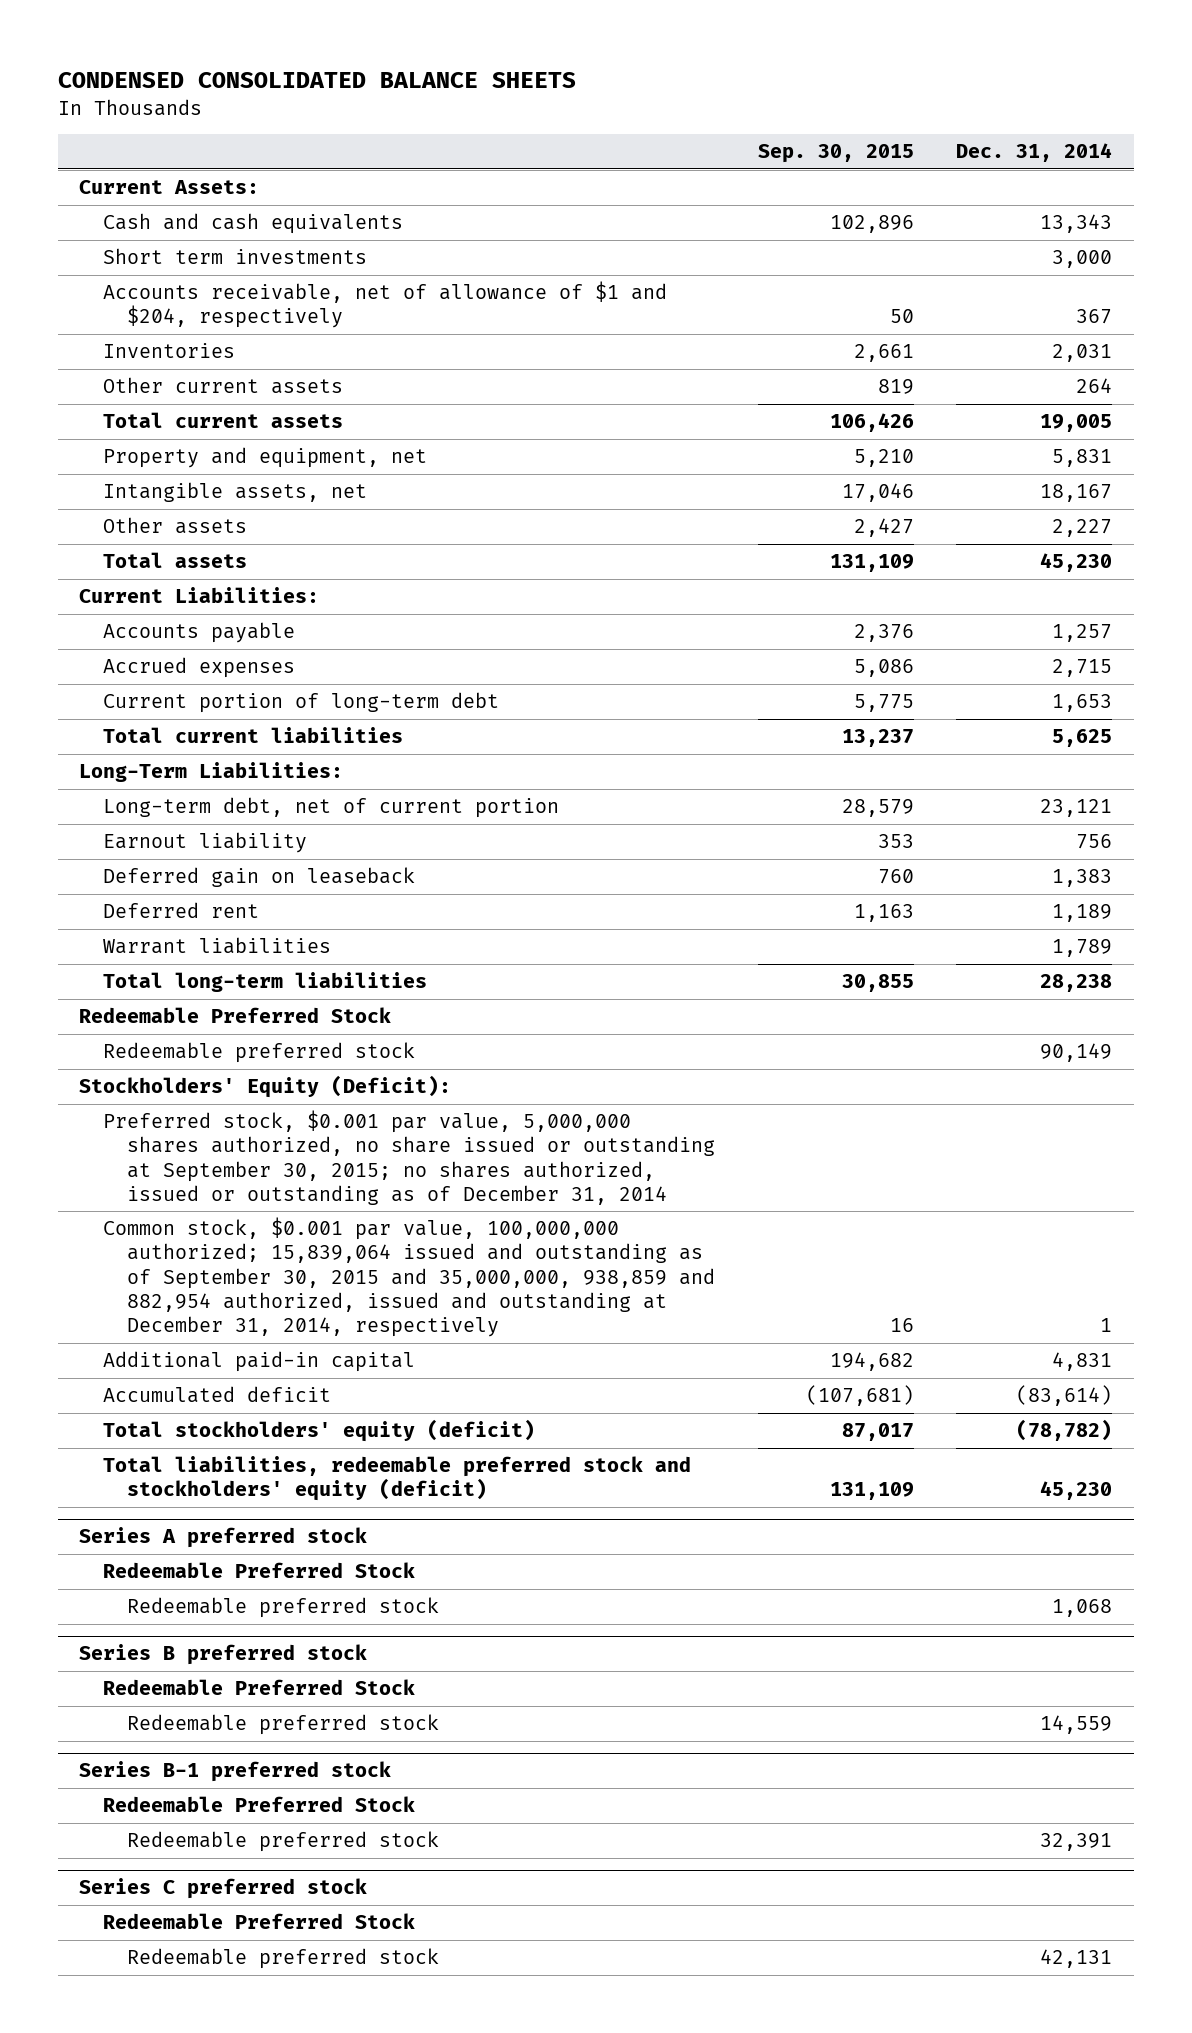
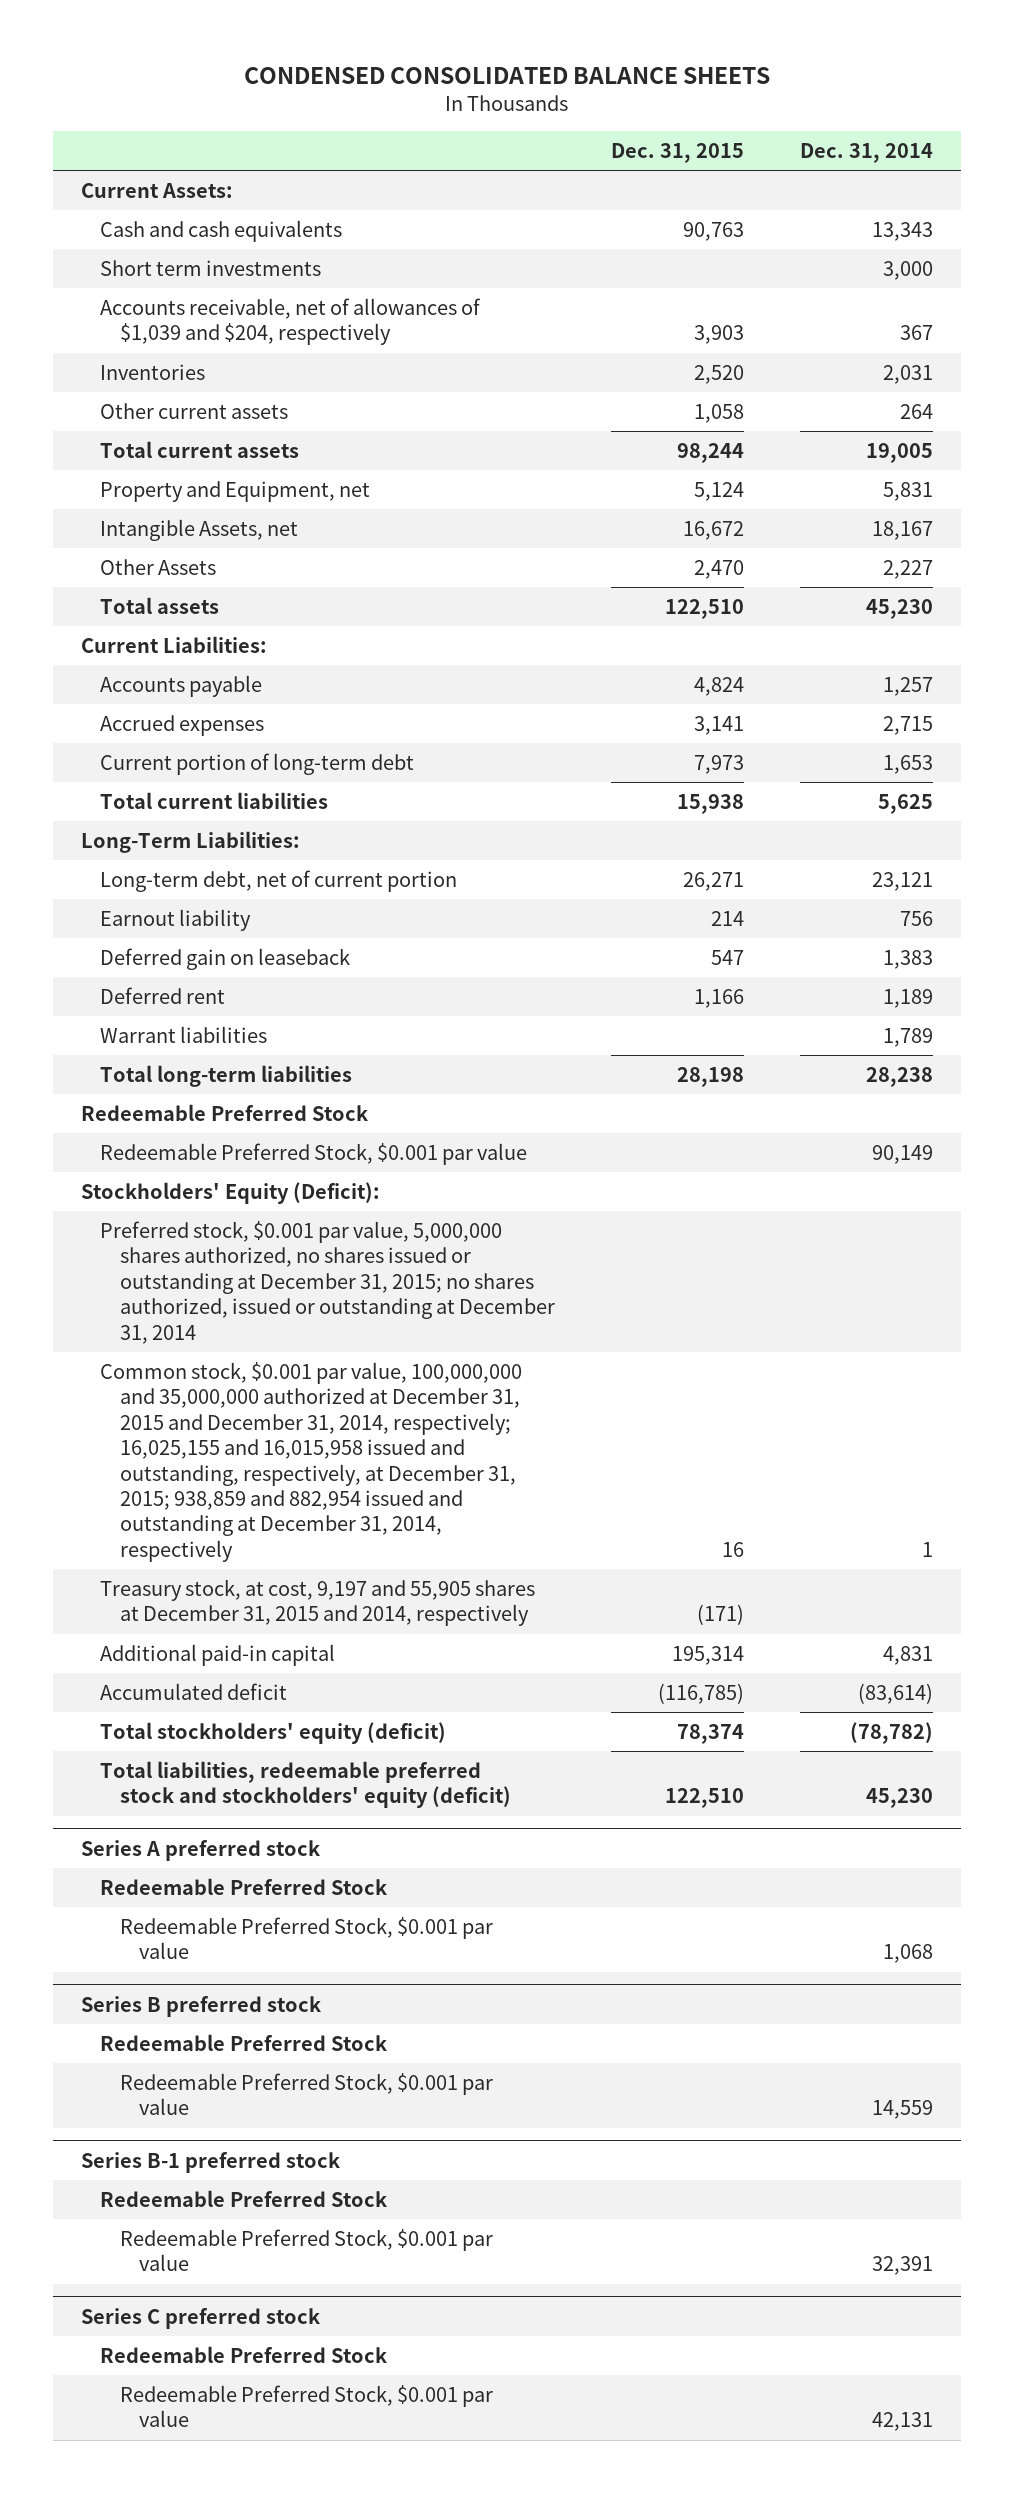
[757,144,914,164] Sep. 30, 2015 -> none
none -> [611,143,745,164] Dec. 31, 2015
[103,281,668,329] Accounts receivable, net of allowance of $1 and $204, respectively -> [100,297,482,346] Accounts receivable, net of allowances of $1,039 and $204, respectively
[103,447,428,469] Property and equipment, net -> [100,480,371,502] Property and Equipment, net
[103,482,368,503] Intangible assets, net -> [100,518,299,541] Intangible Assets, net
[103,517,248,535] Other assets -> [100,558,217,575] Other Assets
[103,1042,416,1064] Redeemable preferred stock -> [100,1142,528,1165] Redeemable Preferred Stock, $0.001 par value
[103,1110,716,1205] Preferred stock, $0.001 par value, 5,000,000 shares authorized, no share issued or outstanding at September 30, 2015; no shares authorized, issued or outstanding as of December 31, 2014 -> [100,1220,555,1344] Preferred stock, $0.001 par value, 5,000,000 shares authorized, no shares issued or outstanding at December 31, 2015; no shares authorized, issued or outstanding at December 31, 2014
[103,1217,716,1338] Common stock, $0.001 par value, 100,000,000 authorized; 15,839,064 issued and outstanding as of September 30, 2015 and 35,000,000, 938,859 and 882,954 authorized, issued and outstanding at December 31, 2014, respectively -> [100,1361,523,1562] Common stock, $0.001 par value, 100,000,000 and 35,000,000 authorized at December 31, 2015 and December 31, 2014, respectively; 16,025,155 and 16,015,958 issued and outstanding, respectively, at December 31, 2015; 938,859 and 882,954 issued and outstanding at December 31, 2014, respectively
none -> [100,1578,536,1627] Treasury stock, at cost, 9,197 and 55,905 shares at December 31, 2015 and 2014, respectively
[127,1597,440,1619] Redeemable preferred stock -> [119,1916,493,1960] Redeemable Preferred Stock, $0.001 par value
[127,1714,440,1736] Redeemable preferred stock -> [119,2072,493,2116] Redeemable Preferred Stock, $0.001 par value
[127,1831,440,1853] Redeemable preferred stock -> [119,2228,493,2272] Redeemable Preferred Stock, $0.001 par value
[127,1948,440,1970] Redeemable preferred stock -> [119,2384,493,2428] Redeemable Preferred Stock, $0.001 par value

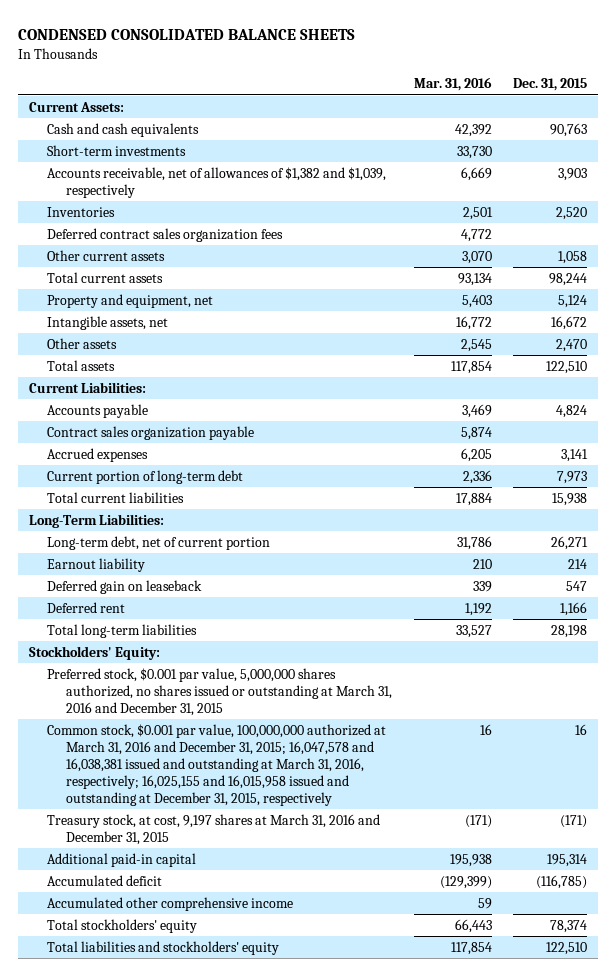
[800,143,934,164] Dec. 31, 2014 -> none
none -> [413,77,492,92] Mar. 31, 2016
[100,259,322,276] Short term investments -> [47,144,187,156] Short-term investments
[100,297,482,346] Accounts receivable, net of allowances of $1,039 and $204, respectively -> [47,166,387,198] Accounts receivable, net of allowances of $1,382 and $1,039, respectively
none -> [47,227,284,242] Deferred contract sales organization fees
[100,480,371,502] Property and Equipment, net -> [47,293,214,308] Property and equipment, net
[100,518,299,541] Intangible Assets, net -> [47,315,169,330] Intangible assets, net
[100,558,217,575] Other Assets -> [47,337,118,349] Other assets
none -> [47,425,255,440] Contract sales organization payable
[100,1025,268,1043] Warrant liabilities -> none
[81,1103,369,1121] Redeemable Preferred Stock -> none
[100,1142,528,1165] Redeemable Preferred Stock, $0.001 par value -> none
[81,1181,381,1204] Stockholders' Equity (Deficit): -> [29,645,161,660] Stockholders' Equity:
[100,1220,555,1344] Preferred stock, $0.001 par value, 5,000,000 shares authorized, no shares issued or outstanding at December 31, 2015; no shares authorized, issued or outstanding at December 31, 2014 -> [47,667,392,716] Preferred stock, $0.001 par value, 5,000,000 shares authorized, no shares issued or outstanding at March 31, 2016 and December 31, 2015
[100,1361,523,1562] Common stock, $0.001 par value, 100,000,000 and 35,000,000 authorized at December 31, 2015 and December 31, 2014, respectively; 16,025,155 and 16,015,958 issued and outstanding, respectively, at December 31, 2015; 938,859 and 882,954 issued and outstanding at December 31, 2014, respectively -> [47,723,387,806] Common stock, $0.001 par value, 100,000,000 authorized at March 31, 2016 and December 31, 2015; 16,047,578 and 16,038,381 issued and outstanding at March 31, 2016, respectively; 16,025,155 and 16,015,958 issued and outstanding at December 31, 2015, respectively
[100,1578,536,1627] Treasury stock, at cost, 9,197 and 55,905 shares at December 31, 2015 and 2014, respectively -> [47,813,381,845] Treasury stock, at cost, 9,197 shares at March 31, 2016 and December 31, 2015
[81,1839,321,1861] Series A preferred stock -> none
[100,1877,388,1895] Redeemable Preferred Stock -> none
[119,1916,493,1960] Redeemable Preferred Stock, $0.001 par value -> none
[81,1995,322,2017] Series B preferred stock -> none
[100,2033,388,2051] Redeemable Preferred Stock -> none
[119,2072,493,2116] Redeemable Preferred Stock, $0.001 par value -> none
[81,2151,341,2173] Series B-1 preferred stock -> none
[100,2189,388,2207] Redeemable Preferred Stock -> none
[119,2228,493,2272] Redeemable Preferred Stock, $0.001 par value -> none
[81,2307,321,2329] Series C preferred stock -> none
[100,2345,388,2363] Redeemable Preferred Stock -> none
[119,2384,493,2428] Redeemable Preferred Stock, $0.001 par value -> none
none -> [47,896,294,911] Accumulated other comprehensive income
[100,1721,447,1744] Total stockholders' equity (deficit) -> [47,918,198,933] Total stockholders' equity
[100,1760,511,1809] Total liabilities, redeemable preferred stock and stockholders' equity (deficit) -> [47,940,280,955] Total liabilities and stockholders' equity

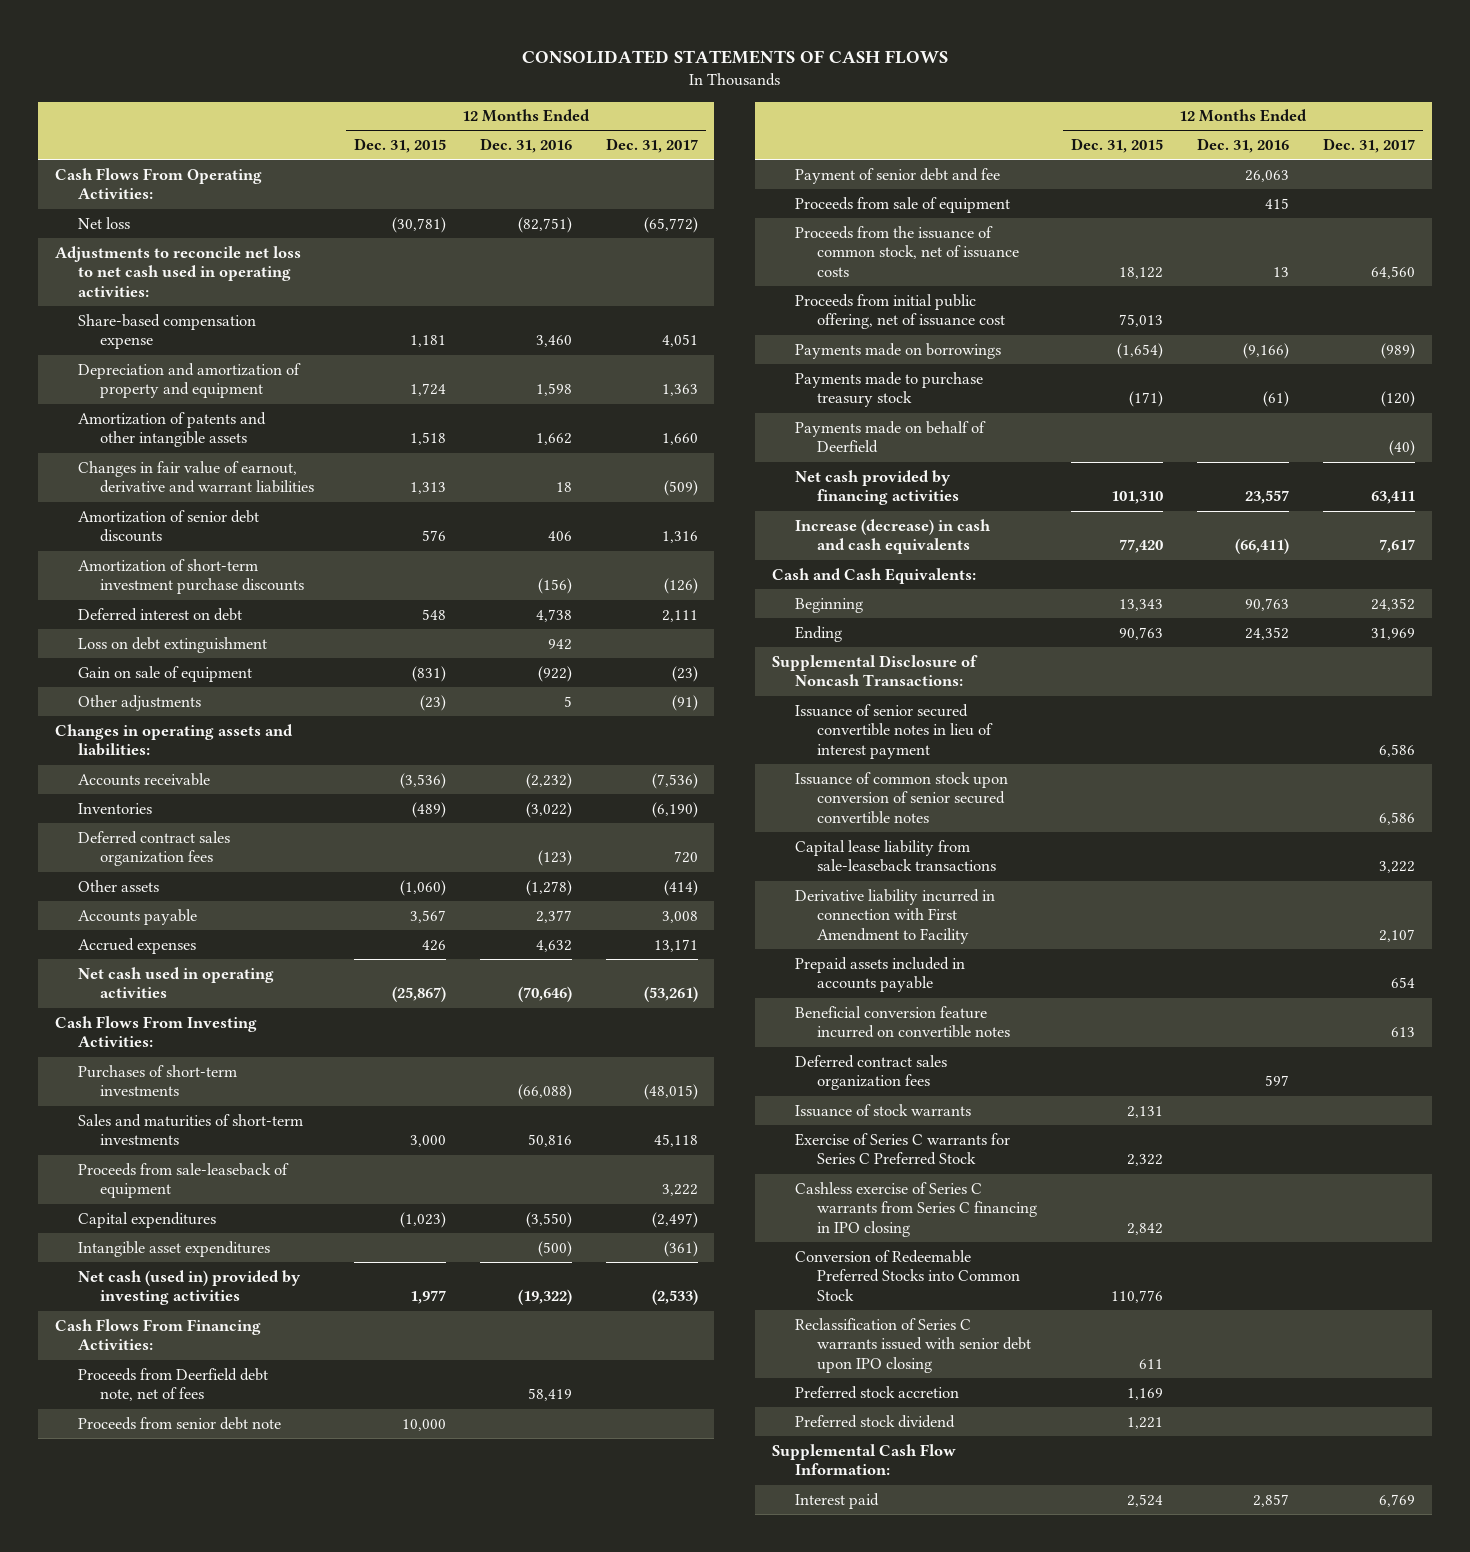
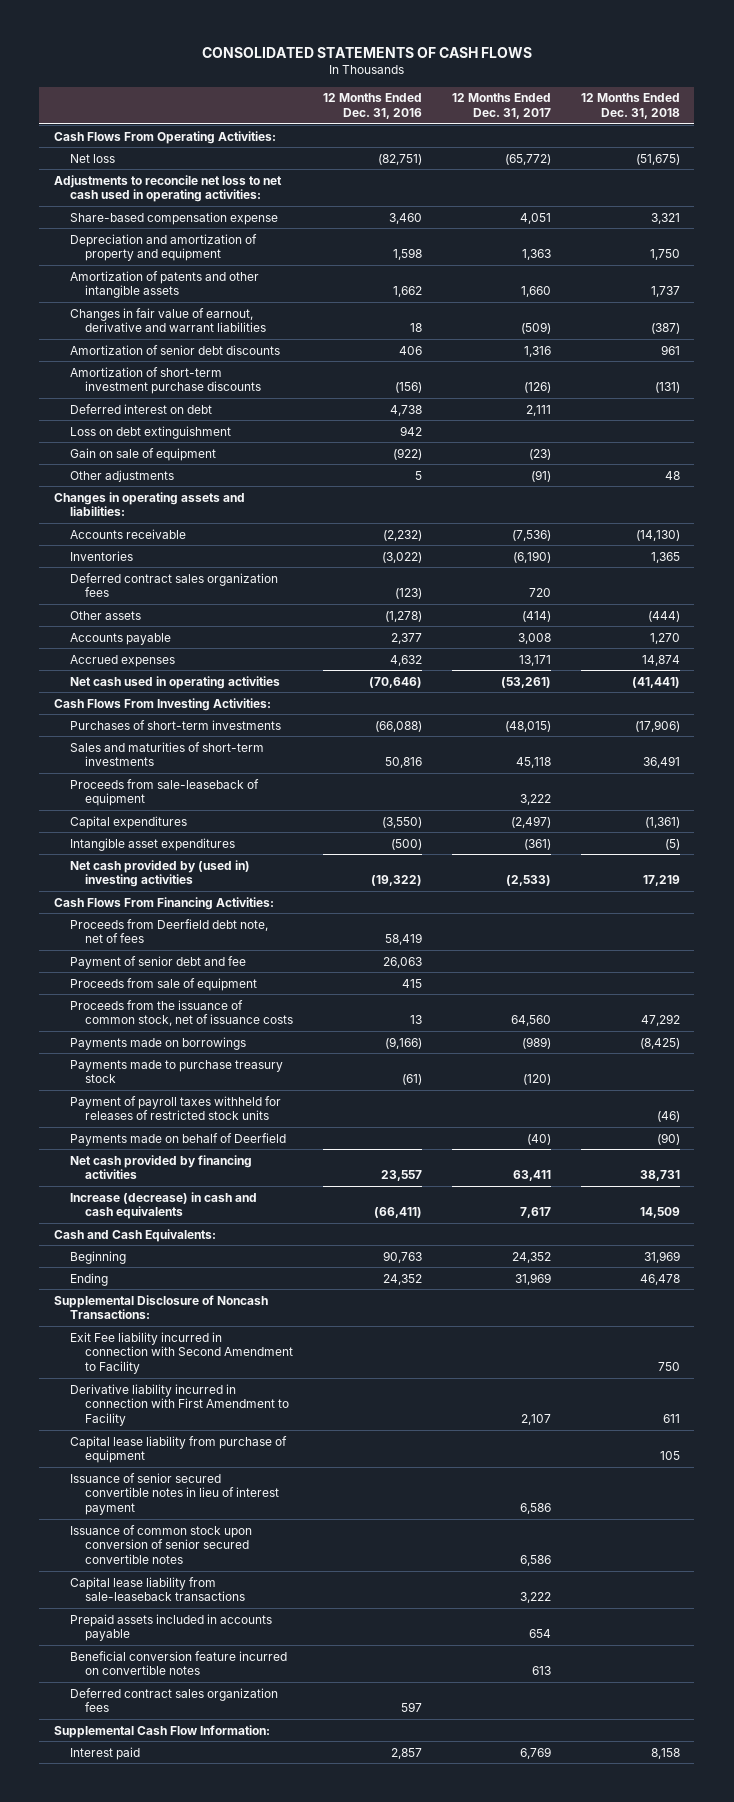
[353,138,446,154] Dec. 31, 2015 -> none
none -> [580,93,680,119] 12 Months Ended Dec. 31, 2018
[77,1269,301,1306] Net cash (used in) provided by investing activities -> [69,859,250,888] Net cash provided by (used in) investing activities
[77,1416,281,1430] Proceeds from senior debt note -> none
[794,293,1006,330] Proceeds from initial public offering, net of issuance cost -> none
none -> [69,1095,281,1121] Payment of payroll taxes withheld for releases of restricted stock units
none -> [69,1331,293,1374] Exit Fee liability incurred in connection with Second Amendment to Facility
[794,888,995,945] Derivative liability incurred in connection with First Amendment to Facility -> [69,1383,289,1426] Derivative liability incurred in connection with First Amendment to Facility
none -> [69,1435,287,1464] Capital lease liability from purchase of equipment
[794,1103,971,1117] Issuance of stock warrants -> none
[794,1132,1010,1166] Exercise of Series C warrants for Series C Preferred Stock -> none
[794,1181,1038,1238] Cashless exercise of Series C warrants from Series C financing in IPO closing -> none
[794,1249,1021,1302] Conversion of Redeemable Preferred Stocks into Common Stock -> none
[794,1317,1032,1374] Reclassification of Series C warrants issued with senior debt upon IPO closing -> none
[794,1385,959,1399] Preferred stock accretion -> none
[794,1414,955,1428] Preferred stock dividend -> none

